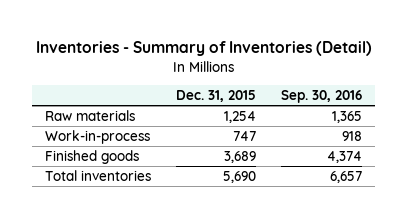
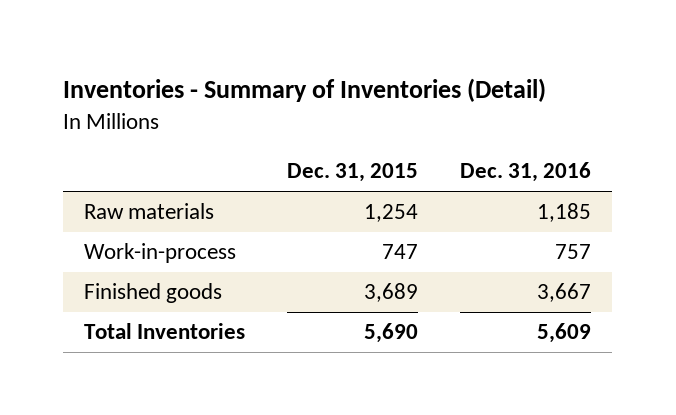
[281,89,363,103] Sep. 30, 2016 -> none
none -> [460,162,592,183] Dec. 31, 2016
[44,169,151,181] Total inventories -> [84,323,246,340] Total Inventories

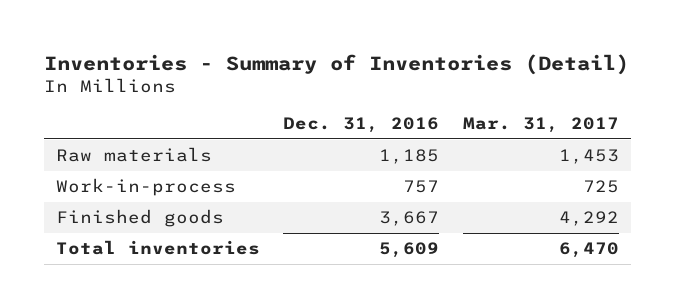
[287,163,419,183] Dec. 31, 2015 -> none
none -> [463,117,620,134] Mar. 31, 2017
[84,323,246,340] Total Inventories -> [55,240,260,256] Total inventories

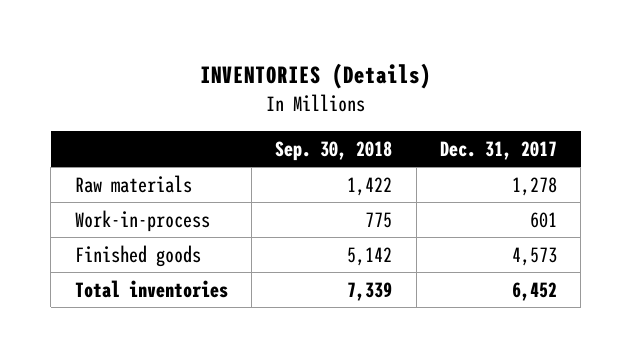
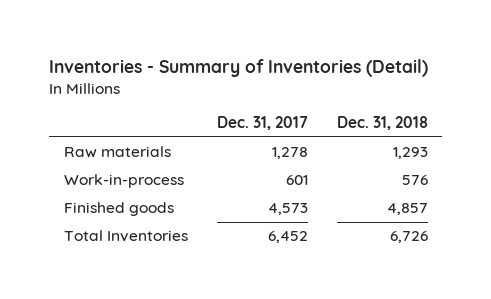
[199,62,431,89] INVENTORIES (Details) -> [49,58,429,77] Inventories - Summary of Inventories (Detail)
[275,140,393,161] Sep. 30, 2018 -> none
none -> [336,116,428,131] Dec. 31, 2018
[74,279,228,298] Total inventories -> [63,230,188,243] Total Inventories

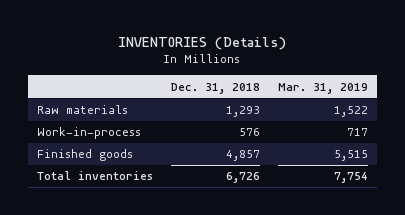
[49,58,429,77] Inventories - Summary of Inventories (Detail) -> [118,36,287,50] INVENTORIES (Details)
[216,116,308,131] Dec. 31, 2017 -> none
none -> [277,82,368,94] Mar. 31, 2019
[63,230,188,243] Total Inventories -> [36,171,153,181] Total inventories

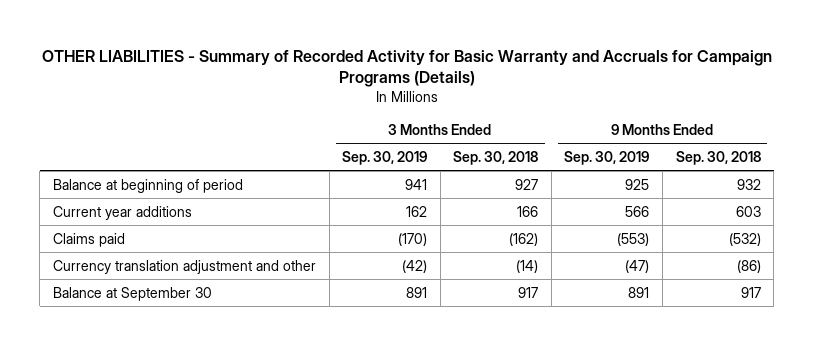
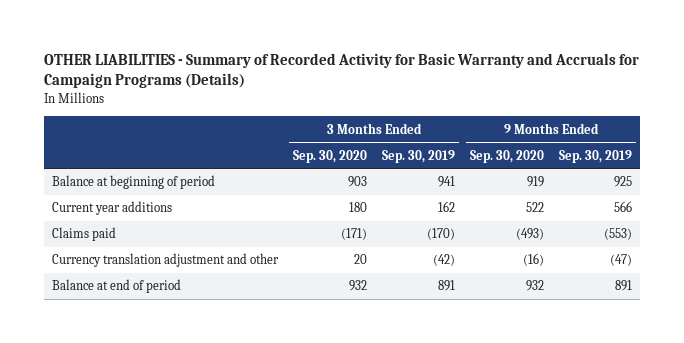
[453,150,539,165] Sep. 30, 2018 -> none
[675,150,761,165] Sep. 30, 2018 -> none
none -> [292,149,367,163] Sep. 30, 2020
none -> [470,149,545,163] Sep. 30, 2020
[53,286,213,301] Balance at September 30 -> [51,279,181,294] Balance at end of period

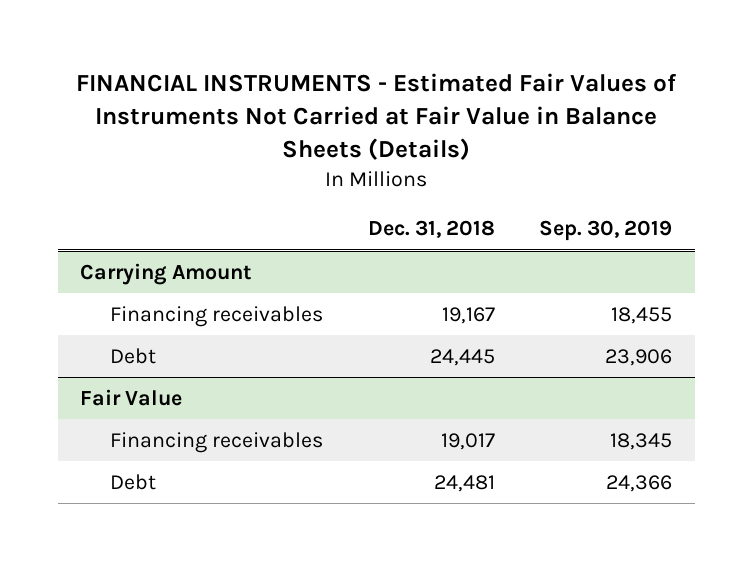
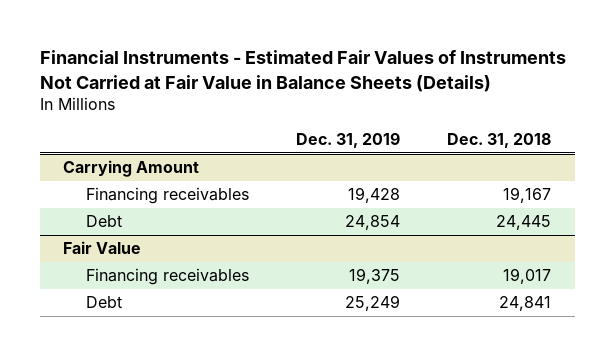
[76,72,678,161] FINANCIAL INSTRUMENTS - Estimated Fair Values of Instruments Not Carried at Fair Value in Balance Sheets (Details) -> [39,50,566,92] Financial Instruments - Estimated Fair Values of Instruments Not Carried at Fair Value in Balance Sheets (Details)
[539,220,673,242] Sep. 30, 2019 -> none
none -> [295,132,400,149] Dec. 31, 2019
[433,474,495,492] 24,481 -> [499,296,552,312] 24,841

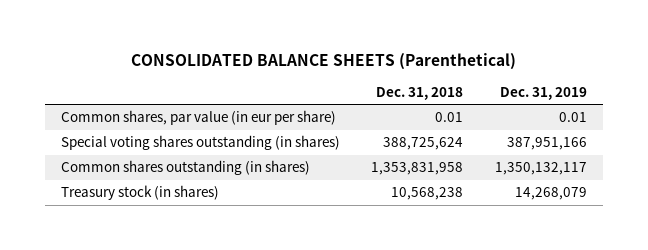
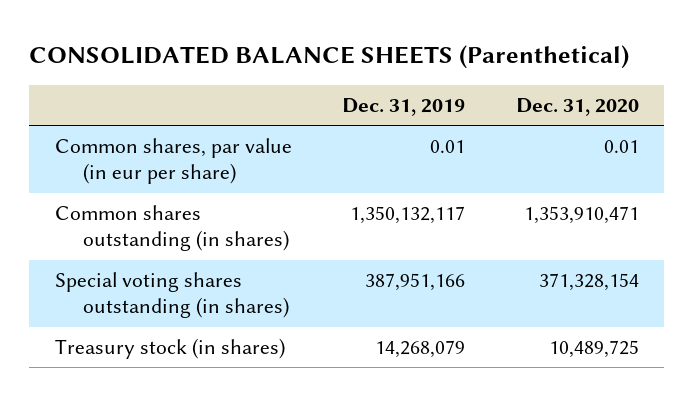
[376,86,464,100] Dec. 31, 2018 -> none
none -> [515,97,639,116] Dec. 31, 2020
[60,135,340,151] Special voting shares outstanding (in shares) -> [54,272,290,319] Special voting shares outstanding (in shares)

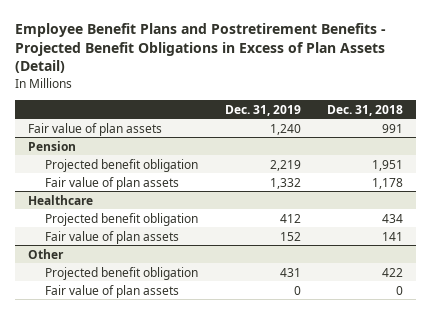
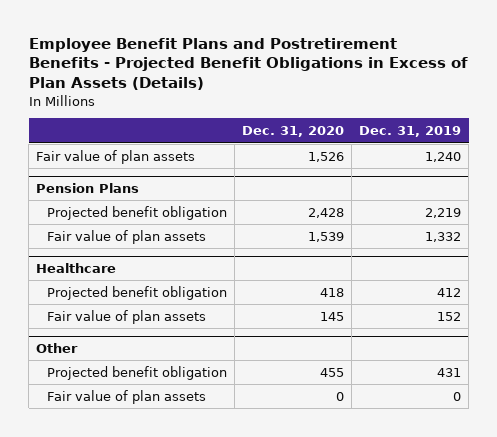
[14,22,386,74] Employee Benefit Plans and Postretirement Benefits - Projected Benefit Obligations in Excess of Plan Assets (Detail) -> [28,37,468,91] Employee Benefit Plans and Postretirement Benefits - Projected Benefit Obligations in Excess of Plan Assets (Details)
[326,104,403,116] Dec. 31, 2018 -> none
none -> [241,126,344,138] Dec. 31, 2020
[27,140,76,151] Pension -> [36,182,140,193] Pension Plans

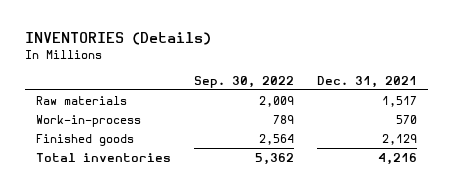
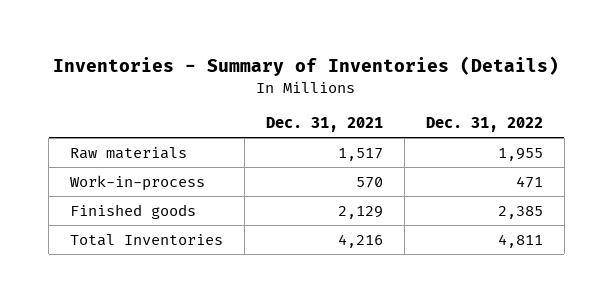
[25,32,212,46] INVENTORIES (Details) -> [53,56,560,77] Inventories - Summary of Inventories (Details)
[194,75,295,88] Sep. 30, 2022 -> none
none -> [425,117,543,133] Dec. 31, 2022
[36,153,172,163] Total inventories -> [70,233,224,246] Total Inventories

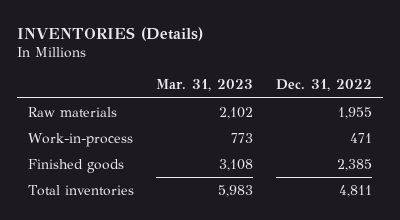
[53,56,560,77] Inventories - Summary of Inventories (Details) -> [16,26,203,41] INVENTORIES (Details)
[265,117,383,133] Dec. 31, 2021 -> none
none -> [156,79,254,92] Mar. 31, 2023
[70,233,224,246] Total Inventories -> [28,184,135,196] Total inventories

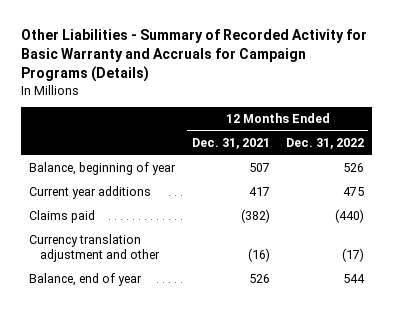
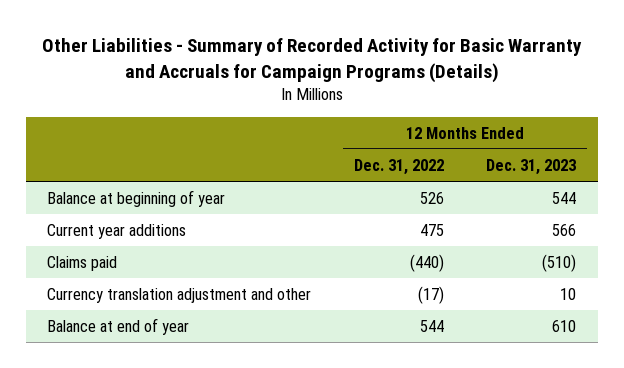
[191,138,270,150] Dec. 31, 2021 -> none
none -> [486,158,577,175] Dec. 31, 2023
[29,162,177,176] Balance, beginning of year -> [47,190,226,208] Balance at beginning of year
[29,273,143,287] Balance, end of year -> [47,318,190,336] Balance at end of year

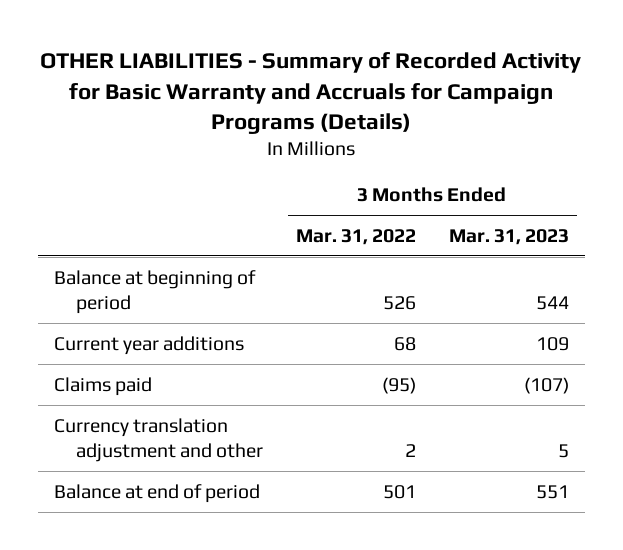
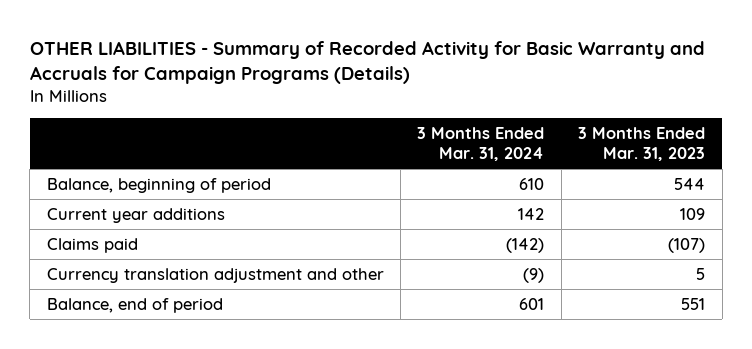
[295,228,416,245] Mar. 31, 2022 -> none
none -> [417,127,545,162] 3 Months Ended Mar. 31, 2024
[54,269,257,314] Balance at beginning of period -> [46,177,271,193] Balance, beginning of period
[54,483,261,503] Balance at end of period -> [46,297,223,313] Balance, end of period

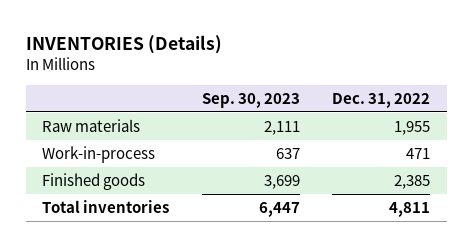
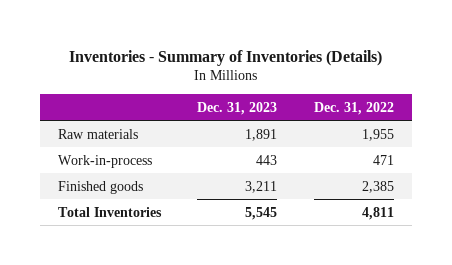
[26,34,223,54] INVENTORIES (Details) -> [68,49,382,66] Inventories - Summary of Inventories (Details)
[201,92,300,108] Sep. 30, 2023 -> none
none -> [197,101,278,115] Dec. 31, 2023
[42,199,170,213] Total inventories -> [58,206,163,217] Total Inventories

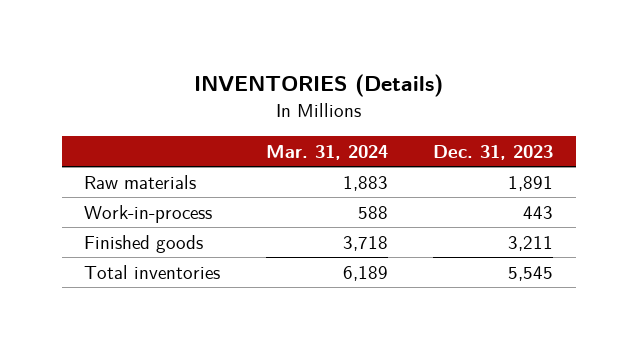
[68,49,382,66] Inventories - Summary of Inventories (Details) -> [193,74,443,98] INVENTORIES (Details)
[313,101,394,115] Dec. 31, 2022 -> none
none -> [265,144,388,160] Mar. 31, 2024
[58,206,163,217] Total Inventories -> [84,264,221,279] Total inventories

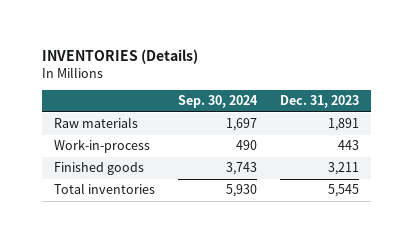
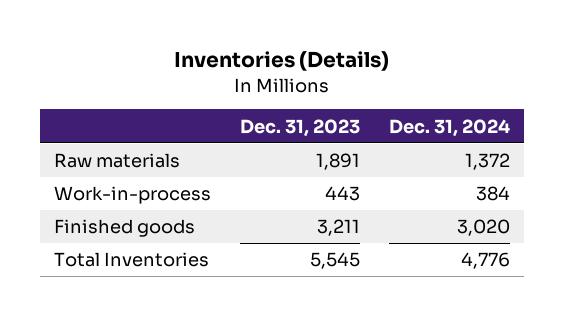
[41,49,198,65] INVENTORIES (Details) -> [173,51,389,72] Inventories (Details)
[177,95,258,109] Sep. 30, 2024 -> none
none -> [388,118,510,137] Dec. 31, 2024
[53,183,155,195] Total inventories -> [54,252,210,268] Total Inventories

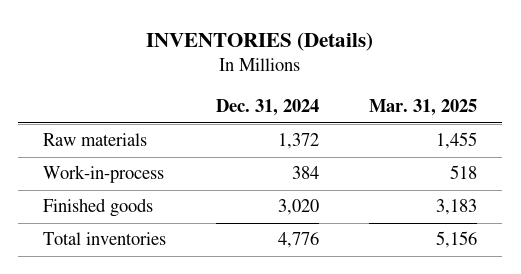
[173,51,389,72] Inventories (Details) -> [146,31,374,51] INVENTORIES (Details)
[239,118,360,137] Dec. 31, 2023 -> none
none -> [369,99,478,117] Mar. 31, 2025
[54,252,210,268] Total Inventories -> [43,232,167,246] Total inventories

